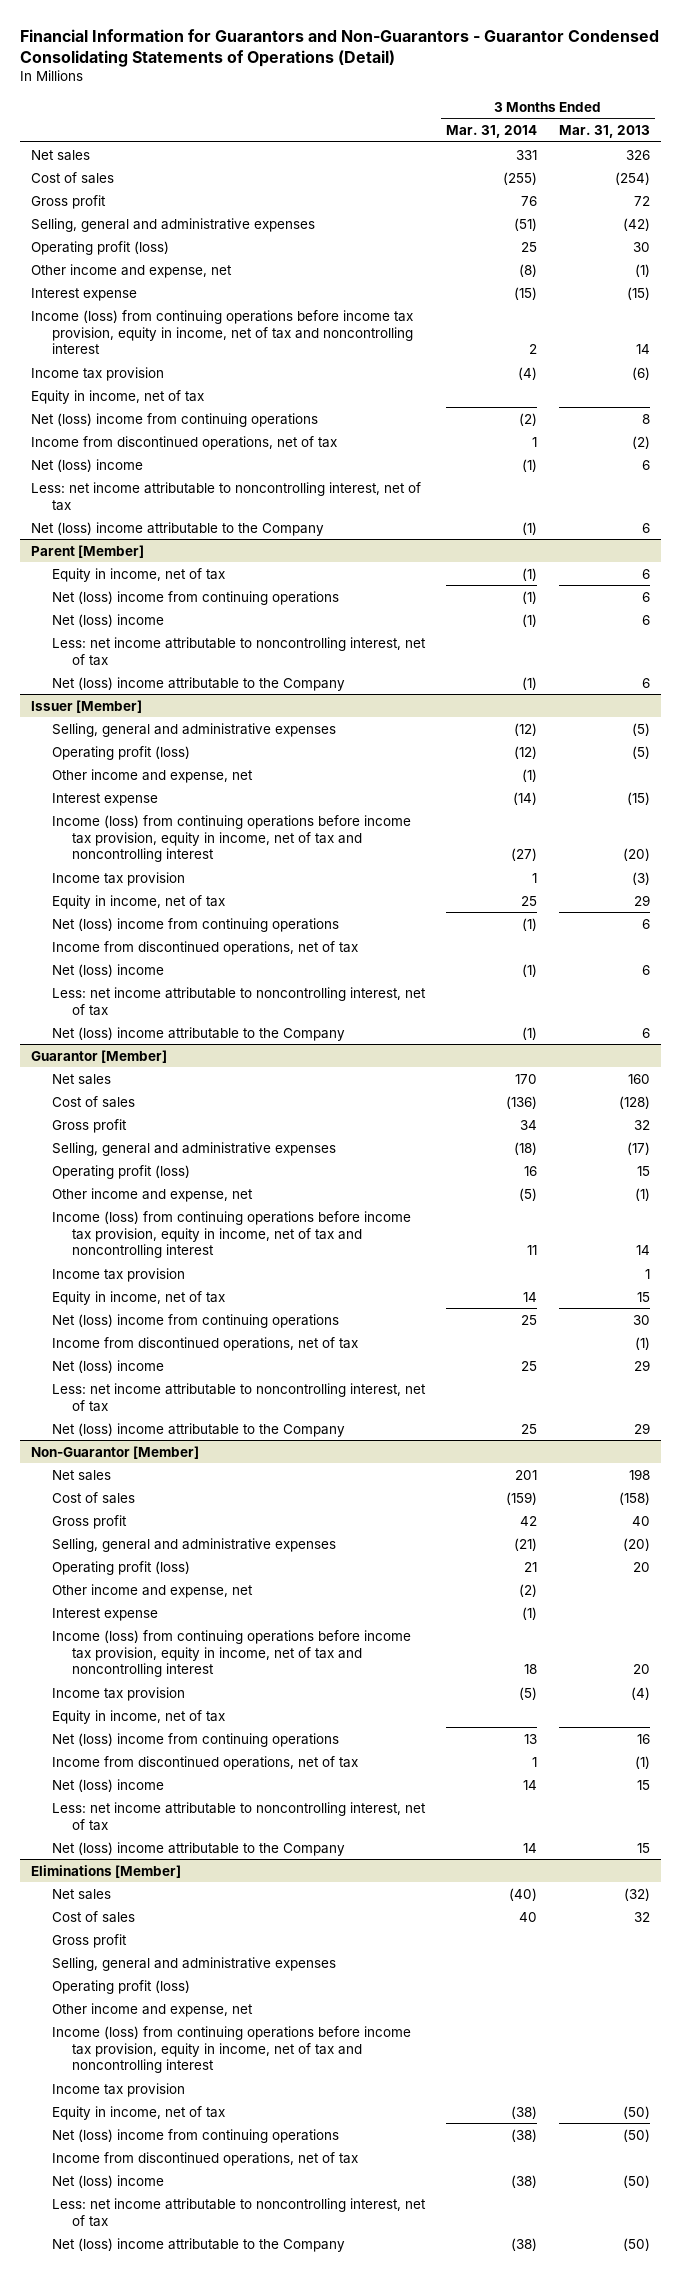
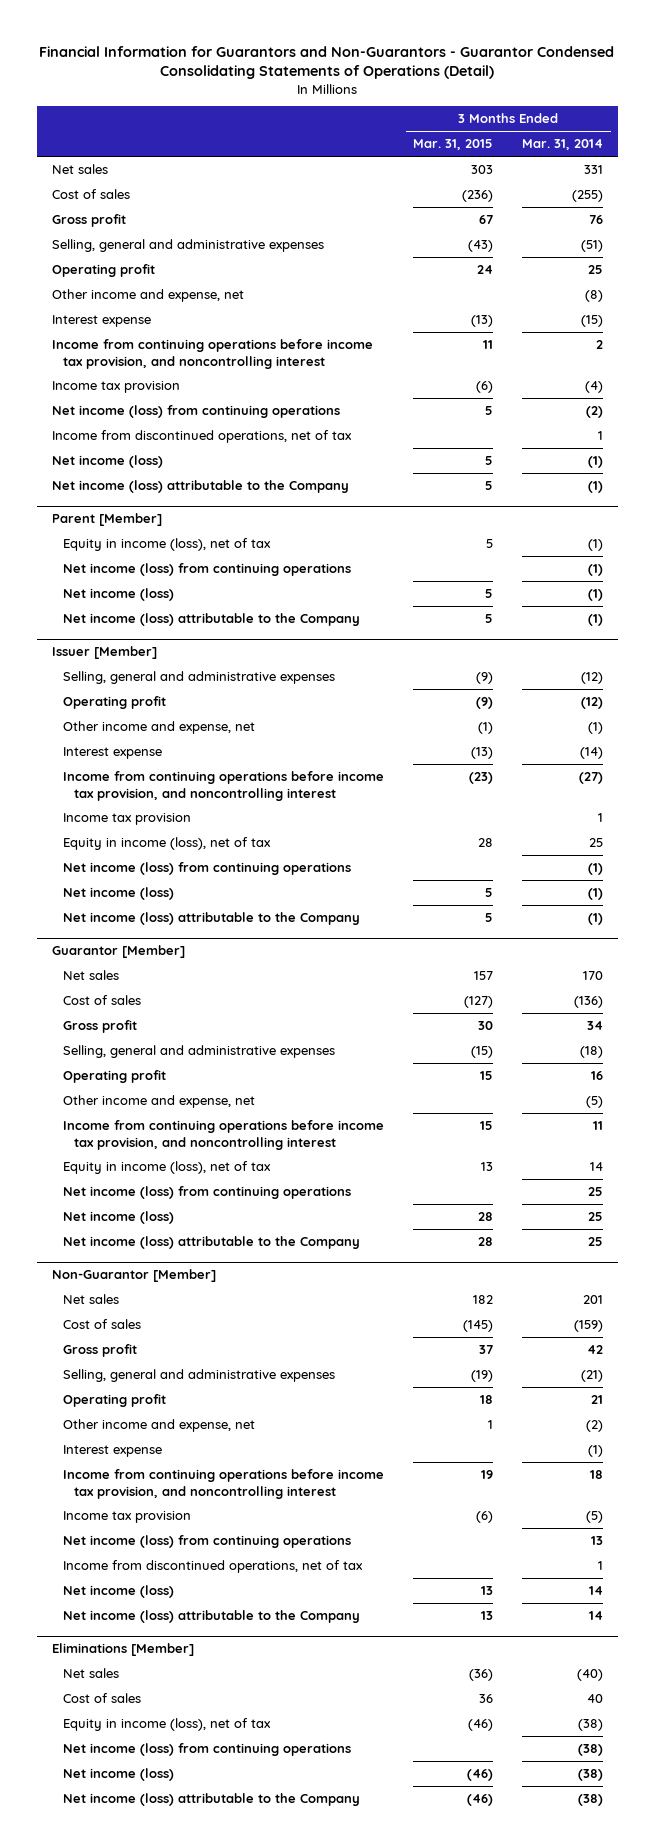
[558,124,650,138] Mar. 31, 2013 -> none
none -> [413,139,494,151] Mar. 31, 2015
[31,240,170,255] Operating profit (loss) -> [51,263,155,277] Operating profit
[31,309,414,355] Income (loss) from continuing operations before income tax provision, equity in income, net of tax and noncontrolling interest -> [51,338,373,369] Income from continuing operations before income tax provision, and noncontrolling interest
[31,389,205,404] Equity in income, net of tax -> none
[31,412,319,427] Net (loss) income from continuing operations -> [51,404,340,418] Net income (loss) from continuing operations
[31,481,422,511] Less: net income attributable to noncontrolling interest, net of tax -> none
[31,458,144,472] Net (loss) income -> [51,454,163,468] Net income (loss)
[31,521,325,536] Net (loss) income attributable to the Company -> [51,479,349,493] Net income (loss) attributable to the Company
[51,636,426,666] Less: net income attributable to noncontrolling interest, net of tax -> none
[51,567,225,582] Equity in income, net of tax -> [62,537,271,551] Equity in income (loss), net of tax
[51,590,339,605] Net (loss) income from continuing operations -> [62,562,351,576] Net income (loss) from continuing operations
[51,613,164,627] Net (loss) income -> [62,587,174,601] Net income (loss)
[51,676,345,691] Net (loss) income attributable to the Company -> [62,612,360,626] Net income (loss) attributable to the Company
[51,745,190,760] Operating profit (loss) -> [62,695,166,709] Operating profit
[51,814,411,863] Income (loss) from continuing operations before income tax provision, equity in income, net of tax and noncontrolling interest -> [62,770,384,801] Income from continuing operations before income tax provision, and noncontrolling interest
[51,940,358,955] Income from discontinued operations, net of tax -> none
[51,986,426,1016] Less: net income attributable to noncontrolling interest, net of tax -> none
[51,894,225,909] Equity in income, net of tax -> [62,836,271,850] Equity in income (loss), net of tax
[51,917,339,932] Net (loss) income from continuing operations -> [62,861,351,875] Net income (loss) from continuing operations
[51,963,164,977] Net (loss) income -> [62,886,174,900] Net income (loss)
[51,1026,345,1041] Net (loss) income attributable to the Company -> [62,911,360,925] Net income (loss) attributable to the Company
[51,1164,190,1179] Operating profit (loss) -> [62,1069,166,1083] Operating profit
[51,1267,185,1282] Income tax provision -> none
[51,1336,358,1351] Income from discontinued operations, net of tax -> none
[51,1382,426,1412] Less: net income attributable to noncontrolling interest, net of tax -> none
[51,1210,411,1259] Income (loss) from continuing operations before income tax provision, equity in income, net of tax and noncontrolling interest -> [62,1119,384,1150] Income from continuing operations before income tax provision, and noncontrolling interest
[51,1290,225,1305] Equity in income, net of tax -> [62,1160,271,1174] Equity in income (loss), net of tax
[51,1313,339,1328] Net (loss) income from continuing operations -> [62,1185,351,1199] Net income (loss) from continuing operations
[51,1359,164,1373] Net (loss) income -> [62,1210,174,1224] Net income (loss)
[51,1422,345,1437] Net (loss) income attributable to the Company -> [62,1235,360,1249] Net income (loss) attributable to the Company
[51,1560,190,1575] Operating profit (loss) -> [62,1393,166,1407] Operating profit
[51,1629,411,1678] Income (loss) from continuing operations before income tax provision, equity in income, net of tax and noncontrolling interest -> [62,1468,384,1499] Income from continuing operations before income tax provision, and noncontrolling interest
[51,1709,225,1724] Equity in income, net of tax -> none
[51,1732,339,1747] Net (loss) income from continuing operations -> [62,1534,351,1548] Net income (loss) from continuing operations
[51,1801,426,1831] Less: net income attributable to noncontrolling interest, net of tax -> none
[51,1778,164,1792] Net (loss) income -> [62,1584,174,1598] Net income (loss)
[51,1841,345,1856] Net (loss) income attributable to the Company -> [62,1609,360,1623] Net income (loss) attributable to the Company
[51,1933,127,1948] Gross profit -> none
[51,1956,336,1971] Selling, general and administrative expenses -> none
[51,1979,190,1994] Operating profit (loss) -> none
[51,2002,253,2017] Other income and expense, net -> none
[51,2025,411,2074] Income (loss) from continuing operations before income tax provision, equity in income, net of tax and noncontrolling interest -> none
[51,2082,185,2097] Income tax provision -> none
[51,2151,358,2166] Income from discontinued operations, net of tax -> none
[51,2197,426,2227] Less: net income attributable to noncontrolling interest, net of tax -> none
[51,2105,225,2120] Equity in income, net of tax -> [62,1717,271,1731] Equity in income (loss), net of tax
[51,2128,339,2143] Net (loss) income from continuing operations -> [62,1742,351,1756] Net income (loss) from continuing operations
[51,2174,164,2188] Net (loss) income -> [62,1767,174,1781] Net income (loss)
[51,2237,345,2252] Net (loss) income attributable to the Company -> [62,1792,360,1806] Net income (loss) attributable to the Company

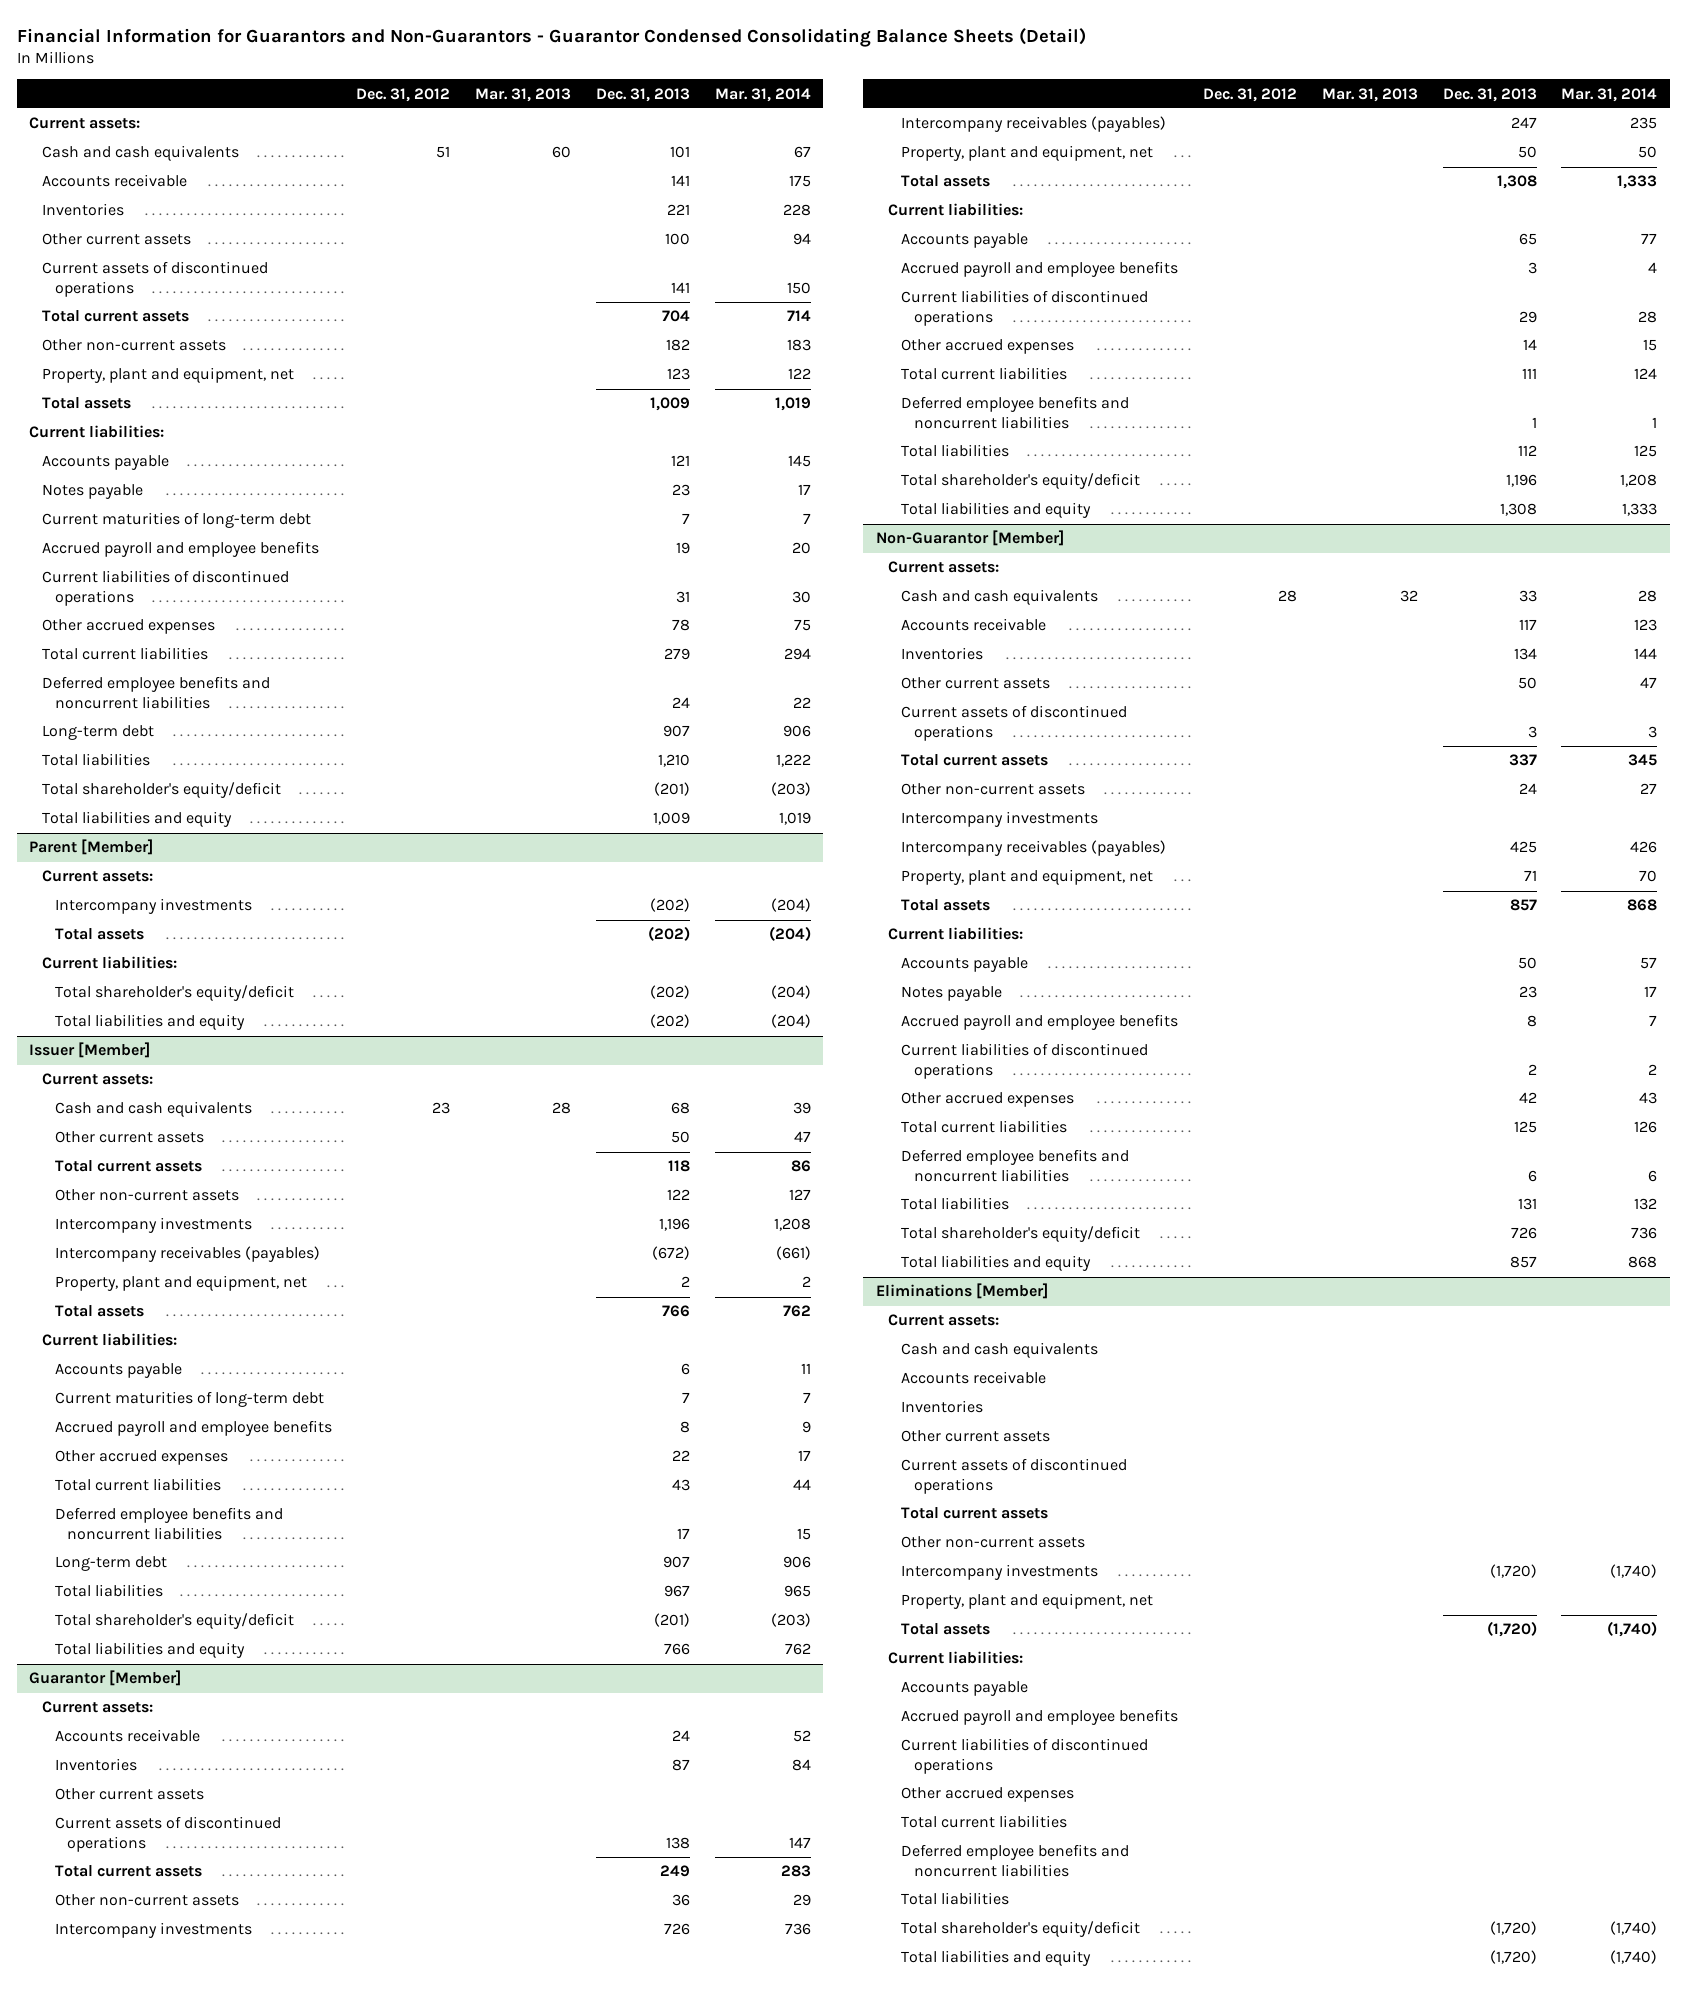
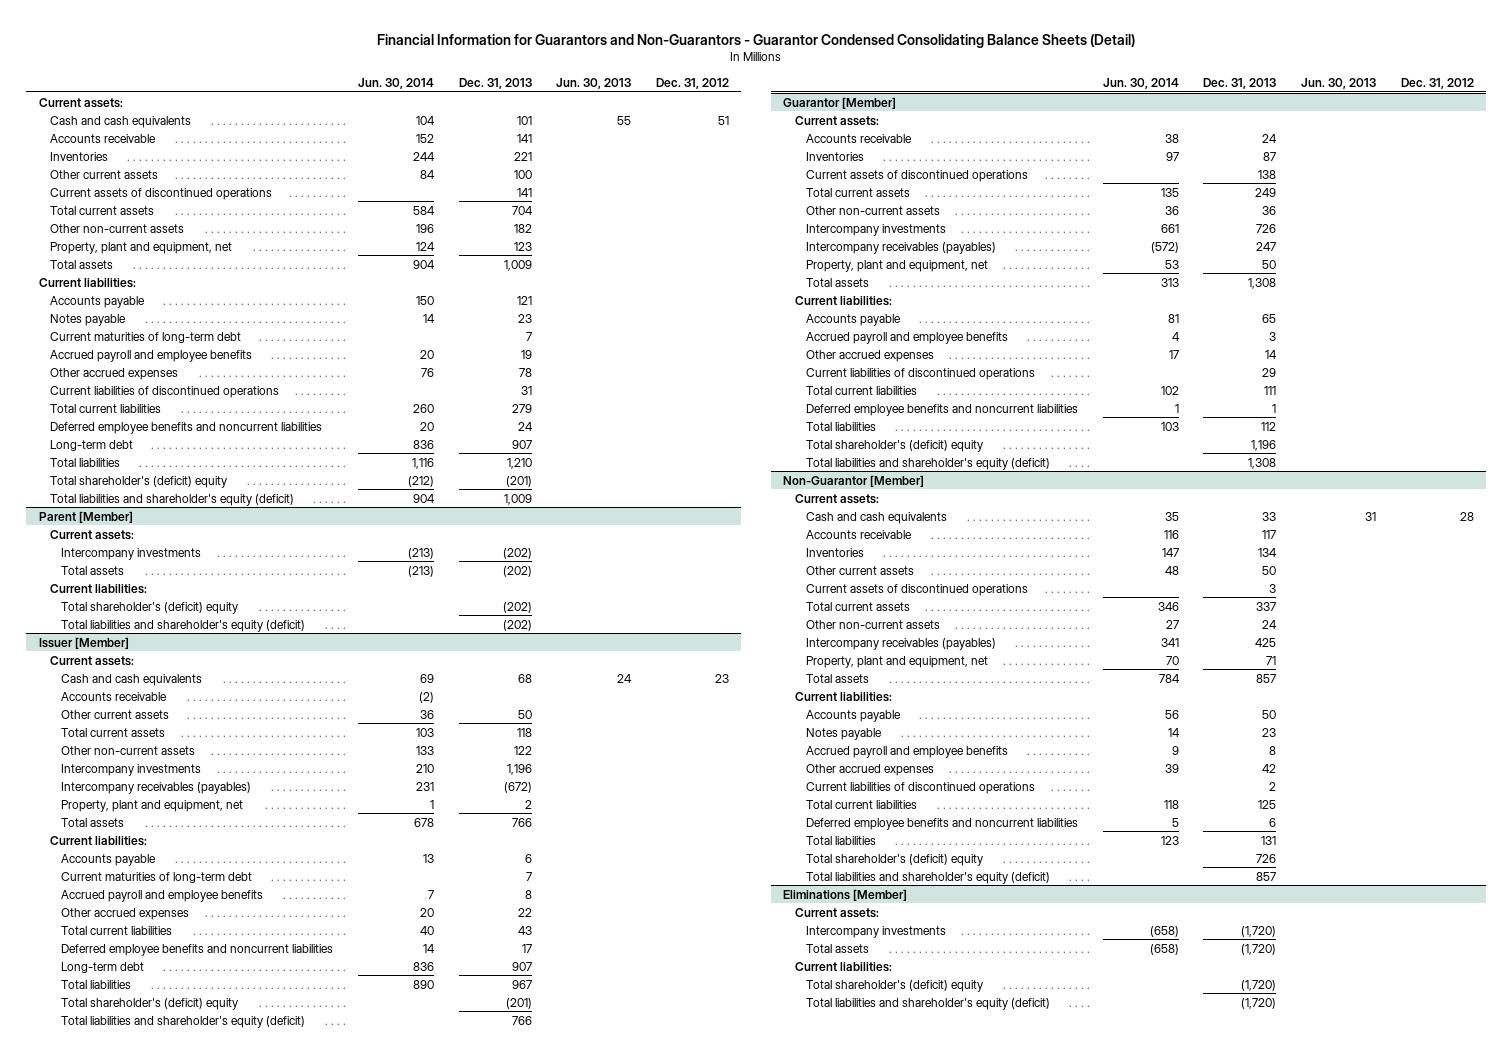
[475,87,572,102] Mar. 31, 2013 -> none
[715,87,812,102] Mar. 31, 2014 -> none
none -> [357,77,434,89] Jun. 30, 2014
none -> [556,77,632,89] Jun. 30, 2013
[42,570,290,607] Current liabilities of discontinued operations -> [49,385,279,398] Current liabilities of discontinued operations
[42,782,282,799] Total shareholder's equity/deficit -> [49,475,227,488] Total shareholder's (deficit) equity
[42,811,233,828] Total liabilities and equity -> [49,493,294,506] Total liabilities and shareholder's equity (deficit)
[54,985,294,1002] Total shareholder's equity/deficit -> [61,601,239,614] Total shareholder's (deficit) equity
[54,1014,245,1031] Total liabilities and equity -> [61,619,306,632] Total liabilities and shareholder's equity (deficit)
none -> [61,691,168,701] Accounts receivable
[54,1613,294,1630] Total shareholder's equity/deficit -> [61,997,239,1010] Total shareholder's (deficit) equity
[54,1642,245,1659] Total liabilities and equity -> [61,1015,306,1028] Total liabilities and shareholder's equity (deficit)
[54,1788,204,1801] Other current assets -> none
[901,290,1149,327] Current liabilities of discontinued operations -> [806,367,1036,380] Current liabilities of discontinued operations
[901,473,1141,490] Total shareholder's equity/deficit -> [806,439,984,452] Total shareholder's (deficit) equity
[901,502,1092,519] Total liabilities and equity -> [806,457,1051,470] Total liabilities and shareholder's equity (deficit)
[901,811,1099,828] Intercompany investments -> none
[901,1043,1149,1080] Current liabilities of discontinued operations -> [806,781,1036,794] Current liabilities of discontinued operations
[901,1226,1141,1243] Total shareholder's equity/deficit -> [806,853,984,866] Total shareholder's (deficit) equity
[901,1255,1092,1272] Total liabilities and equity -> [806,871,1051,884] Total liabilities and shareholder's equity (deficit)
[901,1342,1099,1359] Cash and cash equivalents -> none
[901,1371,1047,1385] Accounts receivable -> none
[901,1400,984,1414] Inventories -> none
[901,1430,1051,1443] Other current assets -> none
[901,1458,1128,1495] Current assets of discontinued operations -> none
[901,1507,1049,1520] Total current assets -> none
[901,1536,1086,1549] Other non-current assets -> none
[901,1593,1154,1610] Property, plant and equipment, net -> none
[901,1681,1029,1697] Accounts payable -> none
[901,1709,1179,1726] Accrued payroll and employee benefits -> none
[901,1738,1149,1775] Current liabilities of discontinued operations -> none
[901,1787,1075,1803] Other accrued expenses -> none
[901,1815,1068,1829] Total current liabilities -> none
[901,1844,1130,1878] Deferred employee benefits and noncurrent liabilities -> none
[901,1892,1010,1906] Total liabilities -> none
[901,1921,1141,1938] Total shareholder's equity/deficit -> [806,979,984,992] Total shareholder's (deficit) equity
[901,1950,1092,1967] Total liabilities and equity -> [806,997,1051,1010] Total liabilities and shareholder's equity (deficit)

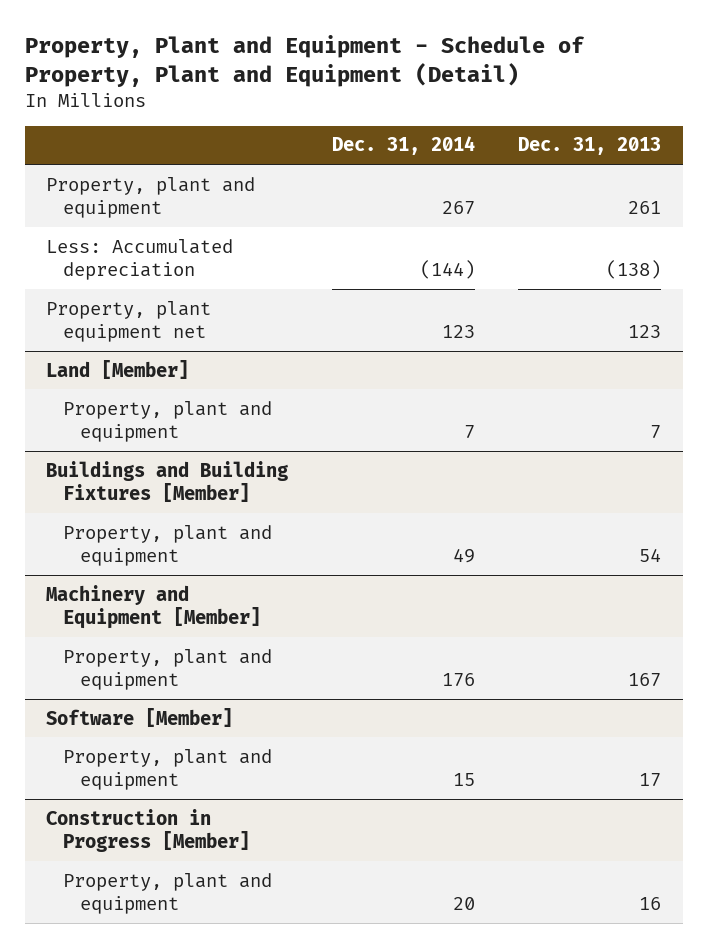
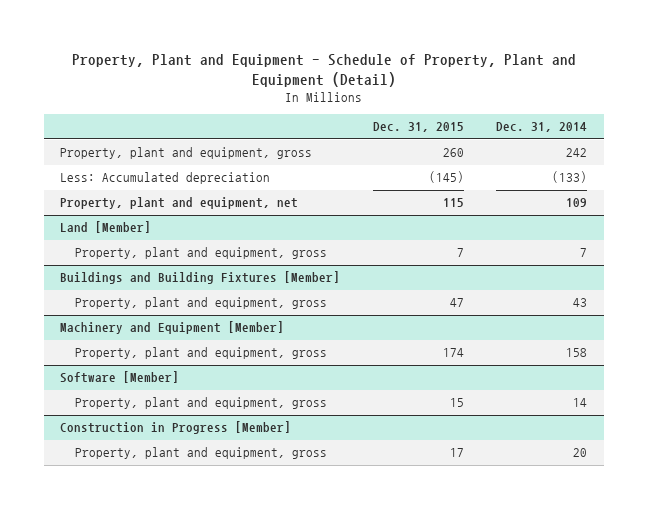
[518,137,662,156] Dec. 31, 2013 -> none
none -> [372,122,464,133] Dec. 31, 2015
[46,176,256,219] Property, plant and equipment -> [60,147,313,160] Property, plant and equipment, gross
[441,201,475,215] 267 -> [566,148,588,158] 242
[419,260,475,280] (144) -> [552,171,588,184] (133)
[46,300,212,343] Property, plant equipment net -> [60,197,299,210] Property, plant and equipment, net
[441,325,475,339] 123 -> [566,198,588,208] 109
[63,400,273,443] Property, plant and equipment -> [75,247,328,260] Property, plant and equipment, gross
[63,524,273,567] Property, plant and equipment -> [75,297,328,310] Property, plant and equipment, gross
[452,548,475,564] 49 -> [573,298,588,308] 43
[63,648,273,691] Property, plant and equipment -> [75,347,328,360] Property, plant and equipment, gross
[441,673,475,687] 176 -> [566,348,588,358] 158
[63,748,273,791] Property, plant and equipment -> [75,397,328,410] Property, plant and equipment, gross
[452,773,475,787] 15 -> [573,398,588,408] 14
[63,872,273,915] Property, plant and equipment -> [75,447,328,460] Property, plant and equipment, gross

